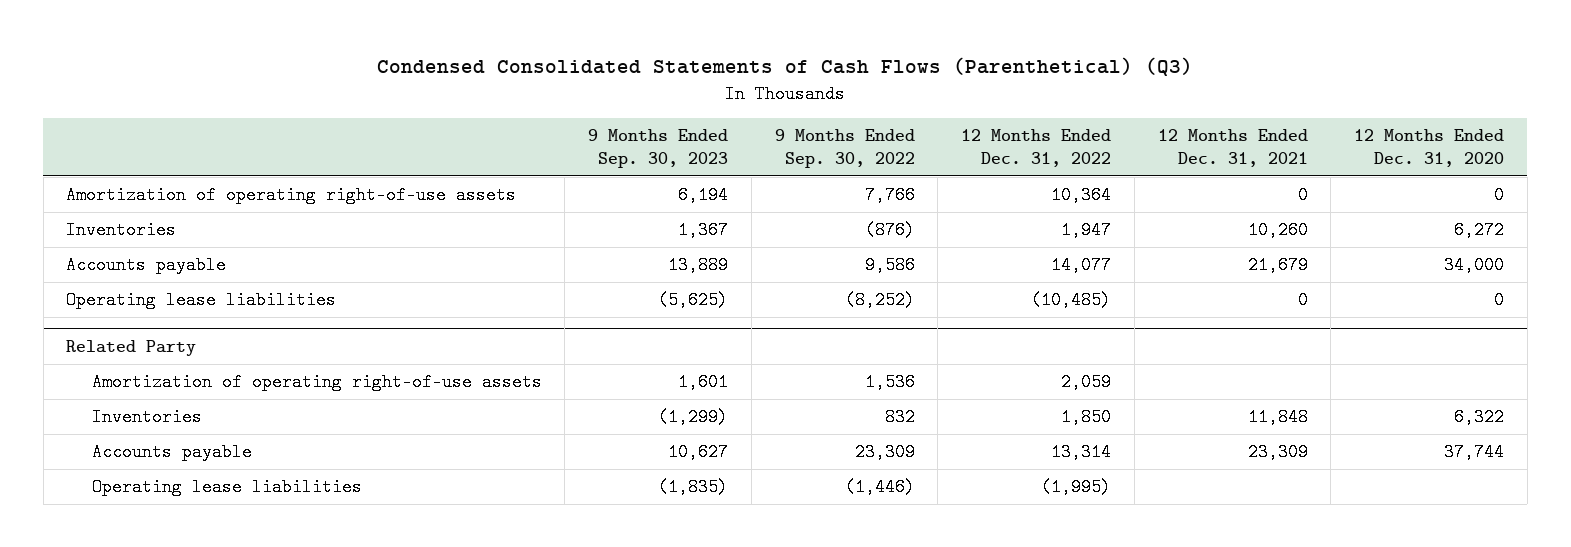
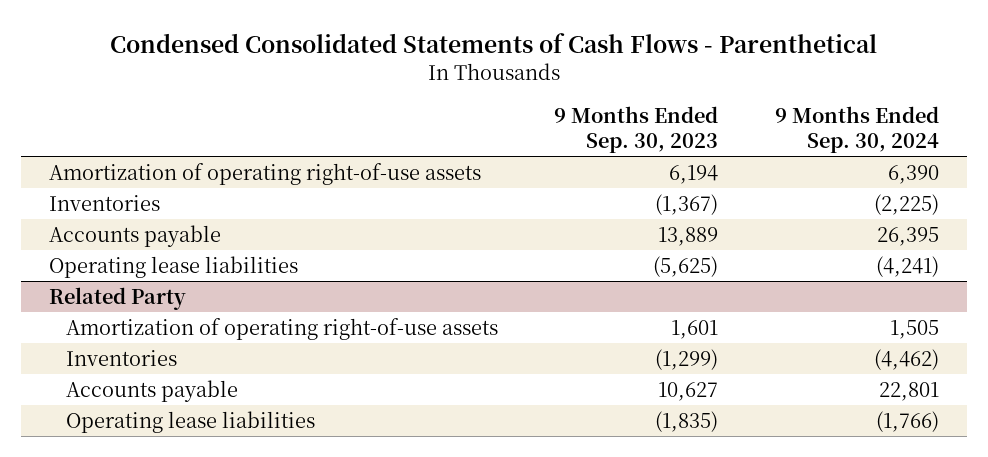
[377,56,1194,76] Condensed Consolidated Statements of Cash Flows (Parenthetical) (Q3) -> [109,32,877,53] Condensed Consolidated Statements of Cash Flows - Parenthetical
[774,128,915,169] 9 Months Ended Sep. 30, 2022 -> none
[961,128,1112,168] 12 Months Ended Dec. 31, 2022 -> none
[1157,128,1308,168] 12 Months Ended Dec. 31, 2021 -> none
[1354,128,1505,168] 12 Months Ended Dec. 31, 2020 -> none
none -> [774,105,939,154] 9 Months Ended Sep. 30, 2024
[678,221,729,240] 1,367 -> [655,193,719,215] (1,367)

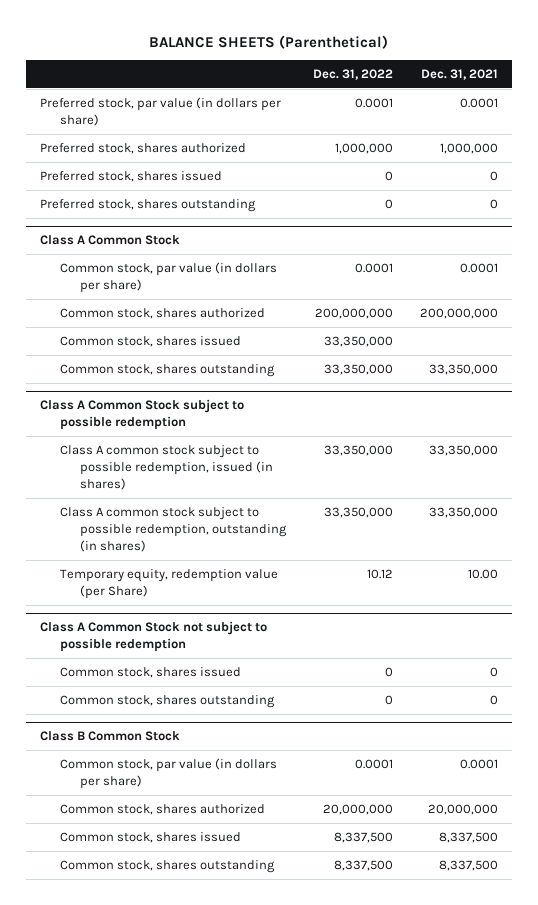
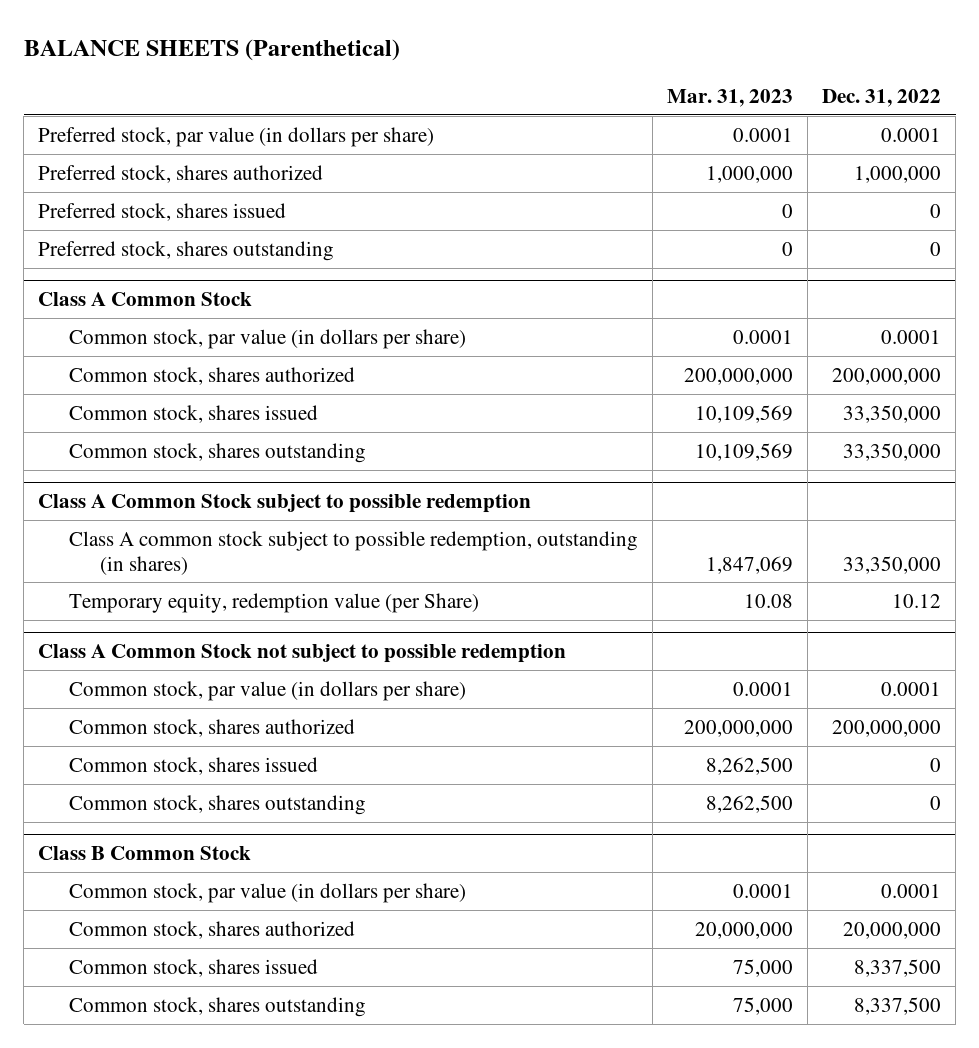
[421,68,499,80] Dec. 31, 2021 -> none
none -> [667,89,794,108] Mar. 31, 2023
[59,444,274,490] Class A common stock subject to possible redemption, issued (in shares) -> none
none -> [69,680,467,701] Common stock, par value (in dollars per share)
none -> [69,718,356,737] Common stock, shares authorized

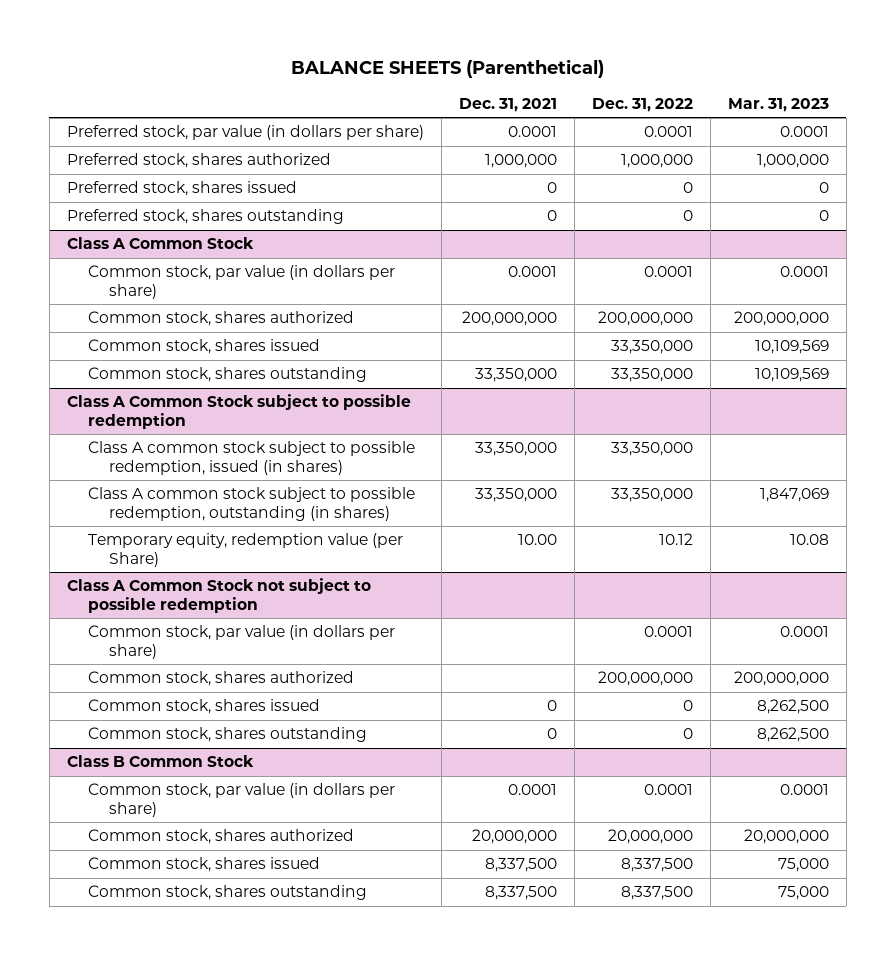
none -> [458,97,557,112] Dec. 31, 2021
none -> [87,441,415,475] Class A common stock subject to possible redemption, issued (in shares)

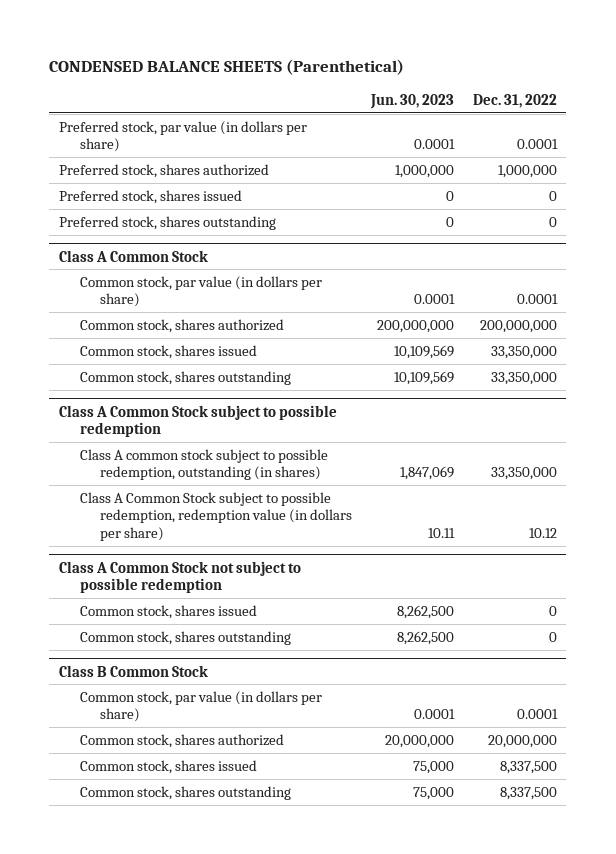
[290,58,604,78] BALANCE SHEETS (Parenthetical) -> [49,59,405,76] CONDENSED BALANCE SHEETS (Parenthetical)
[458,97,557,112] Dec. 31, 2021 -> none
[727,97,829,112] Mar. 31, 2023 -> none
none -> [369,93,454,109] Jun. 30, 2023
[87,441,415,475] Class A common stock subject to possible redemption, issued (in shares) -> none
[87,533,403,567] Temporary equity, redemption value (per Share) -> [79,491,353,541] Class A Common Stock subject to possible redemption, redemption value (in dollars per share)
[87,625,395,659] Common stock, par value (in dollars per share) -> none
[87,671,354,687] Common stock, shares authorized -> none

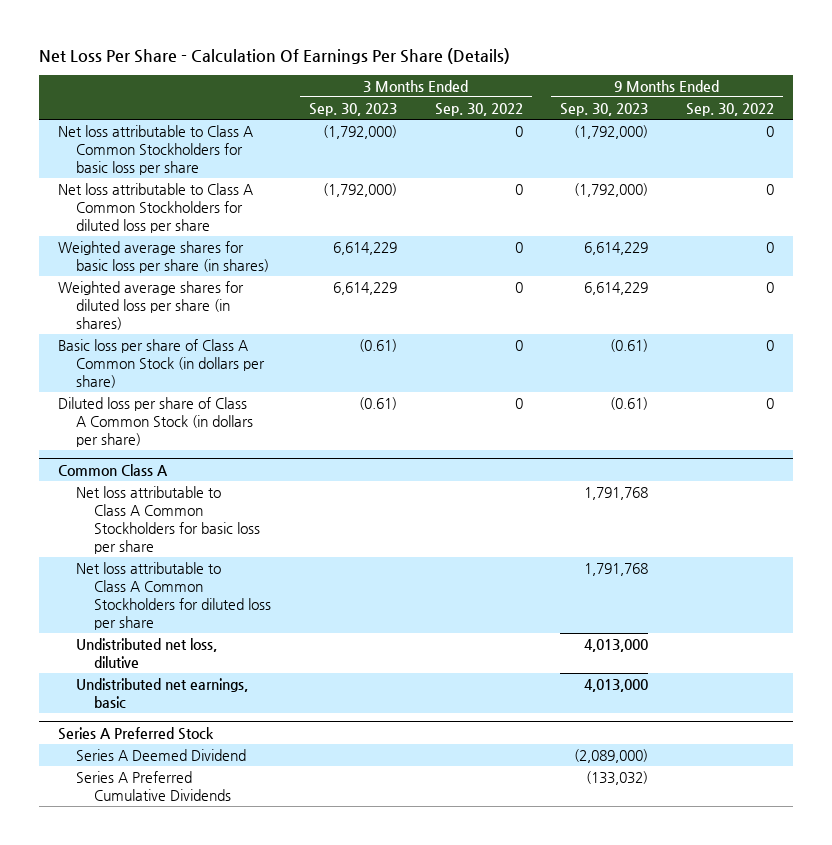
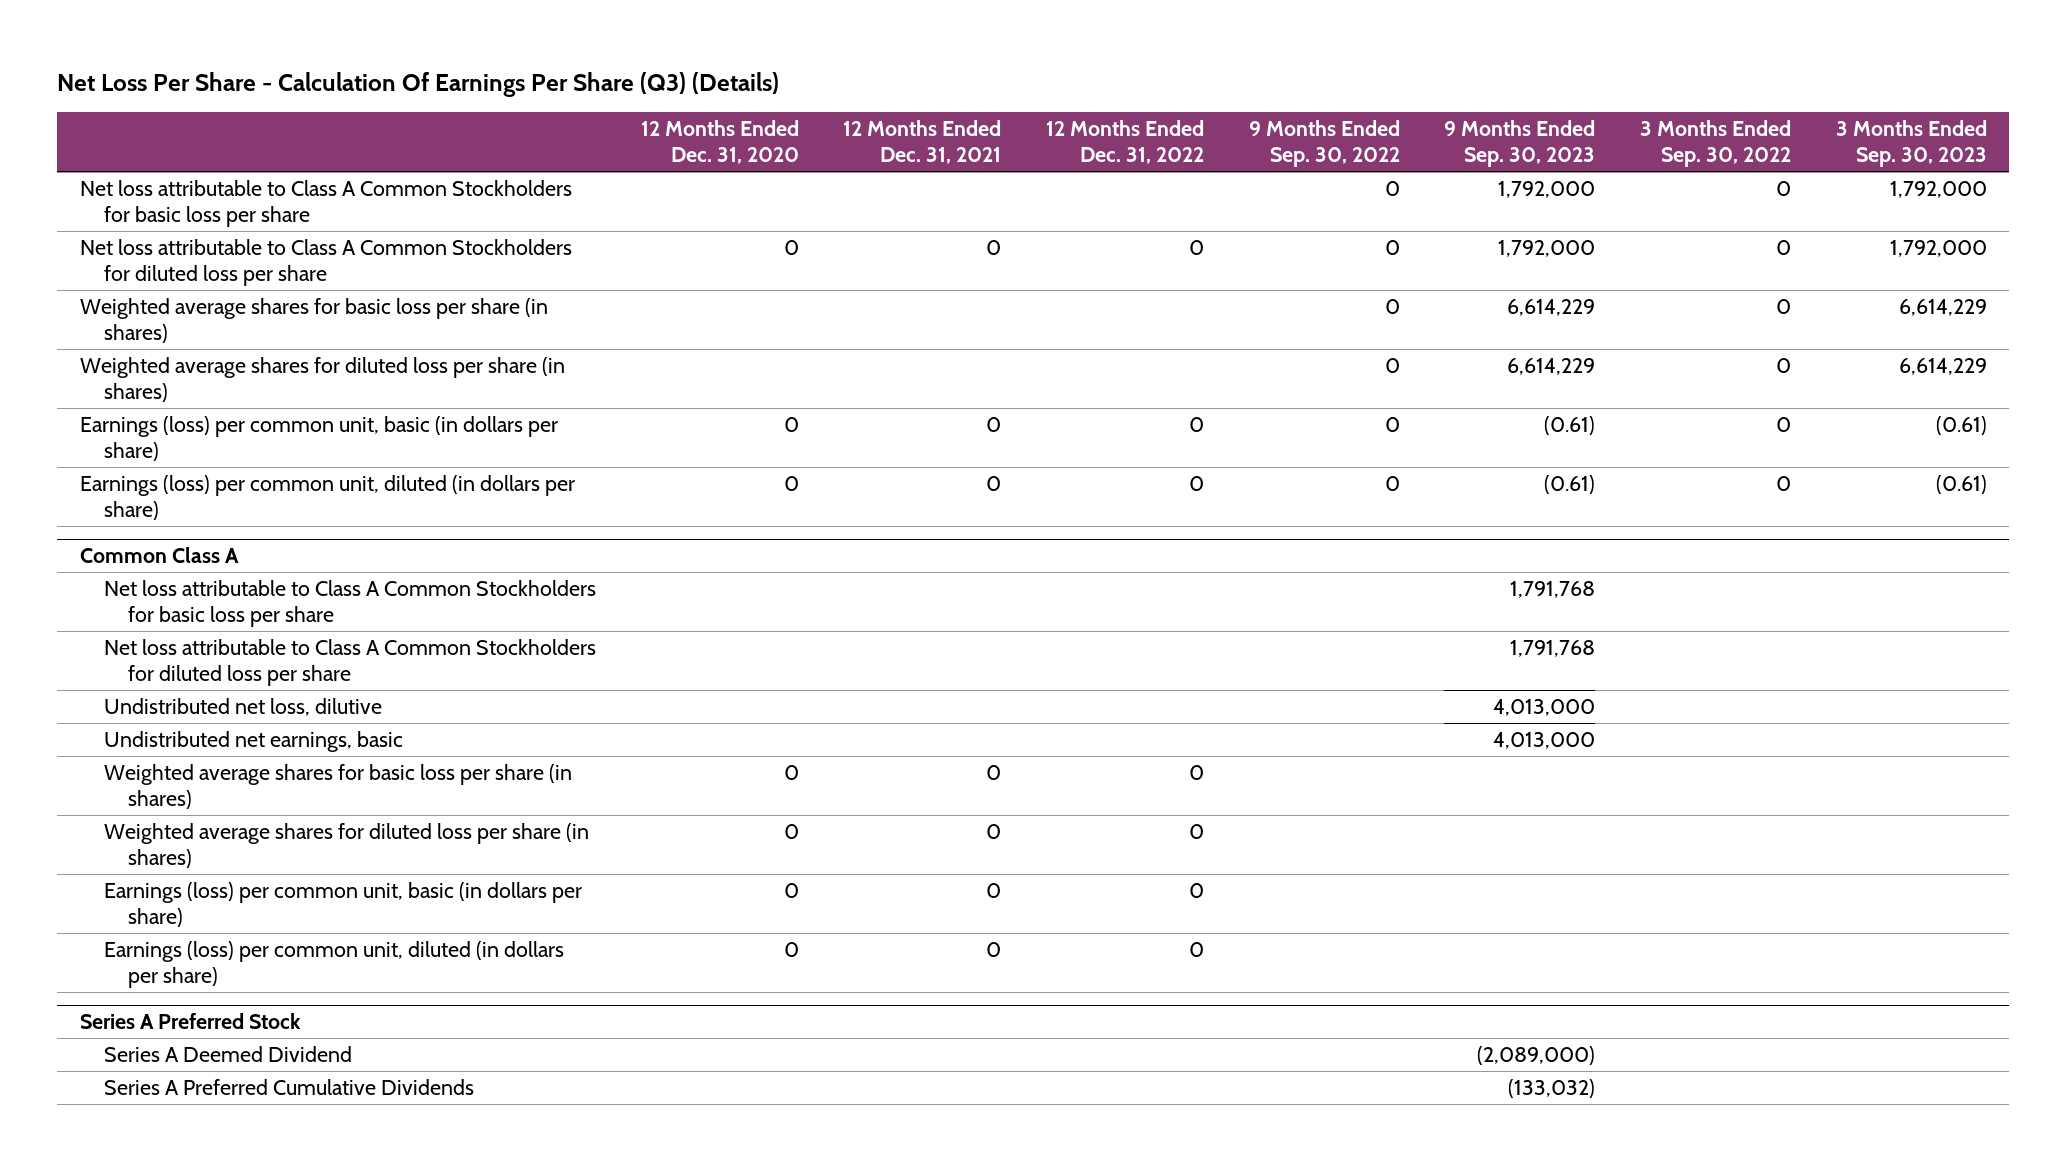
[39,47,511,64] Net Loss Per Share - Calculation Of Earnings Per Share (Details) -> [57,71,780,97] Net Loss Per Share - Calculation Of Earnings Per Share (Q3) (Details)
none -> [640,119,799,165] 12 Months Ended Dec. 31, 2020
none -> [843,119,1002,165] 12 Months Ended Dec. 31, 2021
none -> [1045,119,1204,165] 12 Months Ended Dec. 31, 2022
[323,124,398,139] (1,792,000) -> [1889,181,1987,199] 1,792,000
[574,124,649,139] (1,792,000) -> [1498,181,1596,199] 1,792,000
[323,182,398,197] (1,792,000) -> [1889,240,1987,258] 1,792,000
[574,182,649,197] (1,792,000) -> [1498,240,1596,258] 1,792,000
[58,338,266,388] Basic loss per share of Class A Common Stock (in dollars per share) -> [79,416,558,462] Earnings (loss) per common unit, basic (in dollars per share)
[58,396,254,447] Diluted loss per share of Class A Common Stock (in dollars per share) -> [79,475,575,521] Earnings (loss) per common unit, diluted (in dollars per share)
none -> [103,764,572,810] Weighted average shares for basic loss per share (in shares)
none -> [103,823,589,869] Weighted average shares for diluted loss per share (in shares)
none -> [103,882,582,928] Earnings (loss) per common unit, basic (in dollars per share)
none -> [103,941,564,989] Earnings (loss) per common unit, diluted (in dollars per share)

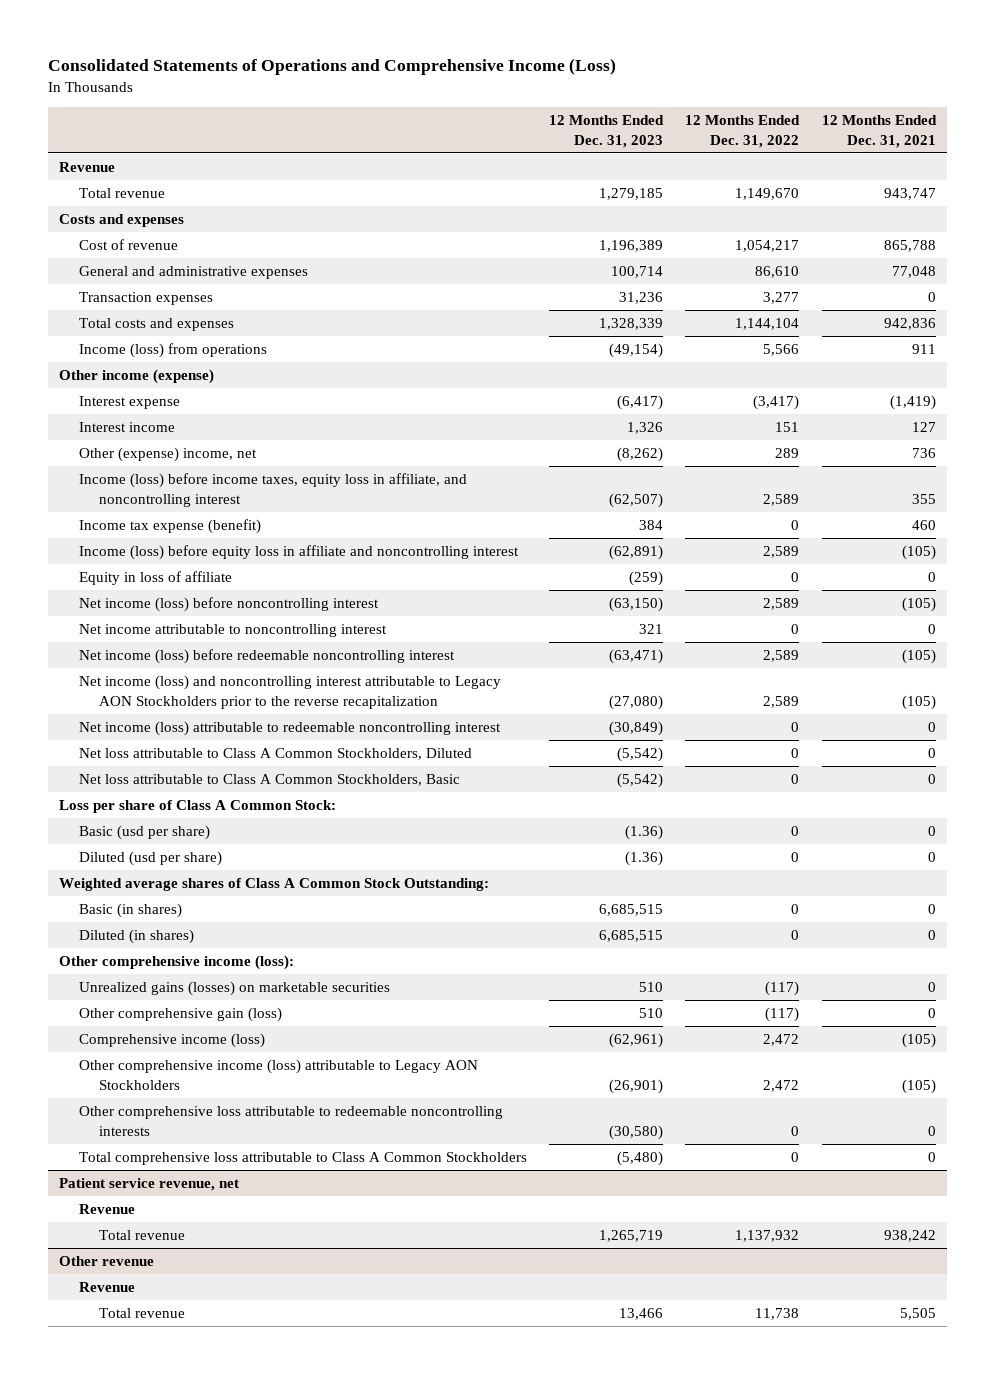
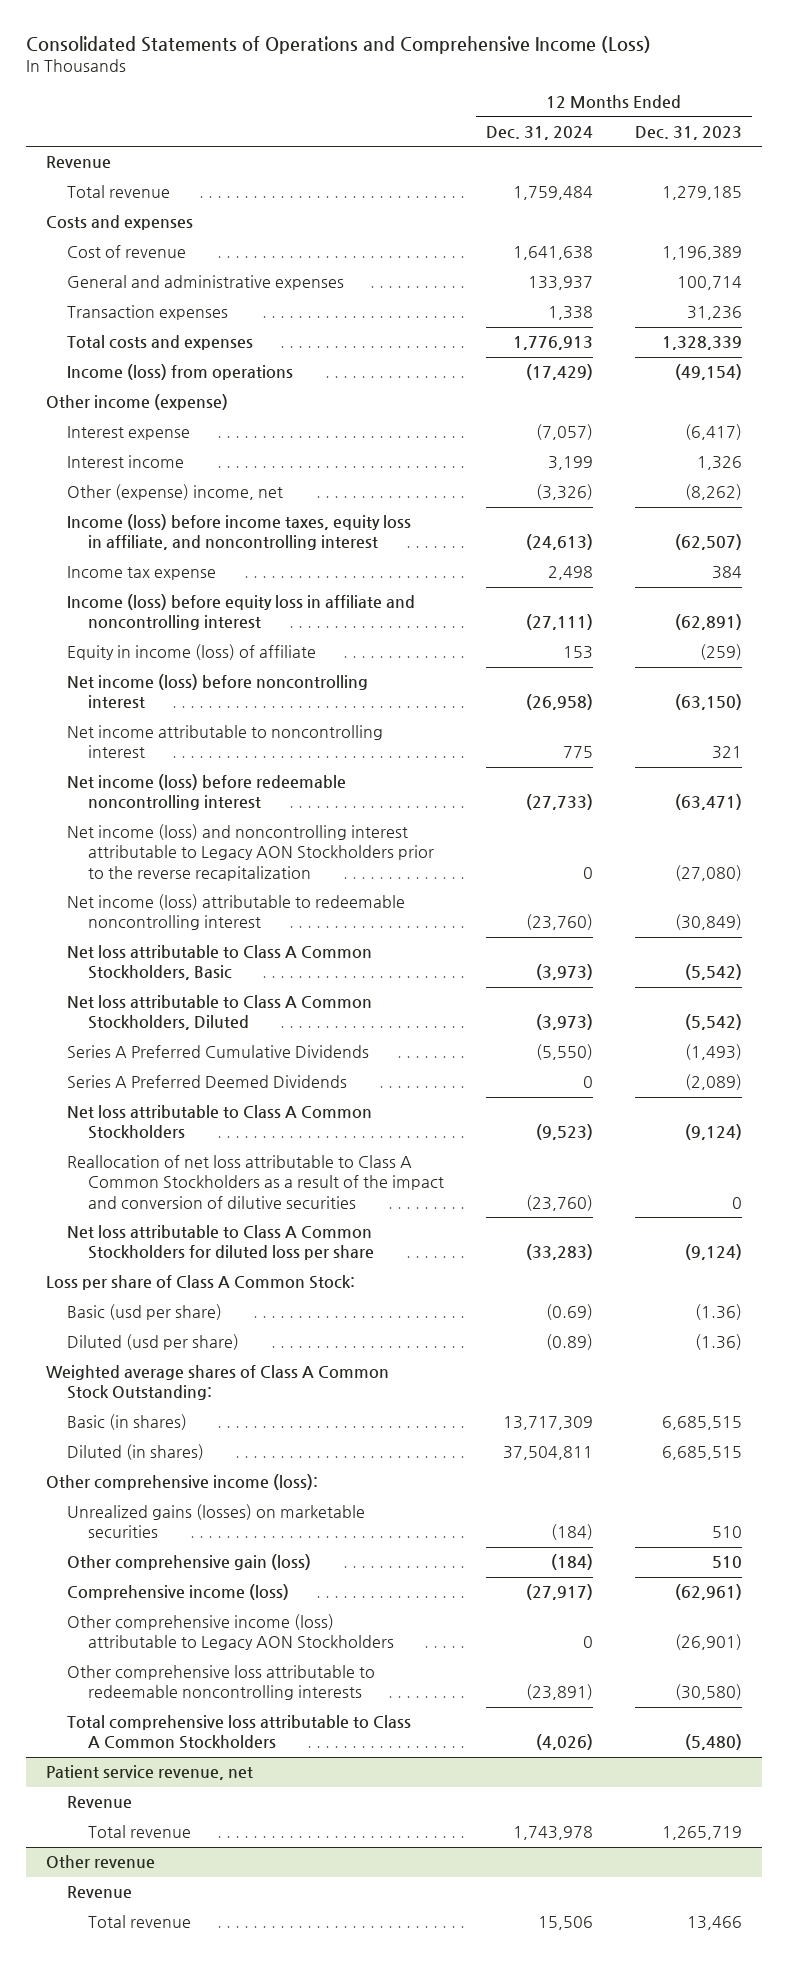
[685,114,801,148] 12 Months Ended Dec. 31, 2022 -> none
[821,114,937,148] 12 Months Ended Dec. 31, 2021 -> none
none -> [485,125,593,140] Dec. 31, 2024
[78,518,261,534] Income tax expense (benefit) -> [67,566,217,581] Income tax expense
[78,570,232,585] Equity in loss of affiliate -> [67,644,317,661] Equity in income (loss) of affiliate
[78,747,472,760] Net loss attributable to Class A Common Stockholders, Diluted -> [67,995,373,1031] Net loss attributable to Class A Common Stockholders, Diluted
none -> [67,1045,370,1059] Series A Preferred Cumulative Dividends
none -> [67,1075,348,1089] Series A Preferred Deemed Dividends
none -> [67,1105,373,1140] Net loss attributable to Class A Common Stockholders
none -> [67,1155,445,1209] Reallocation of net loss attributable to Class A Common Stockholders as a result of the impact and conversion of dilutive securities
none -> [67,1225,375,1261] Net loss attributable to Class A Common Stockholders for diluted loss per share

